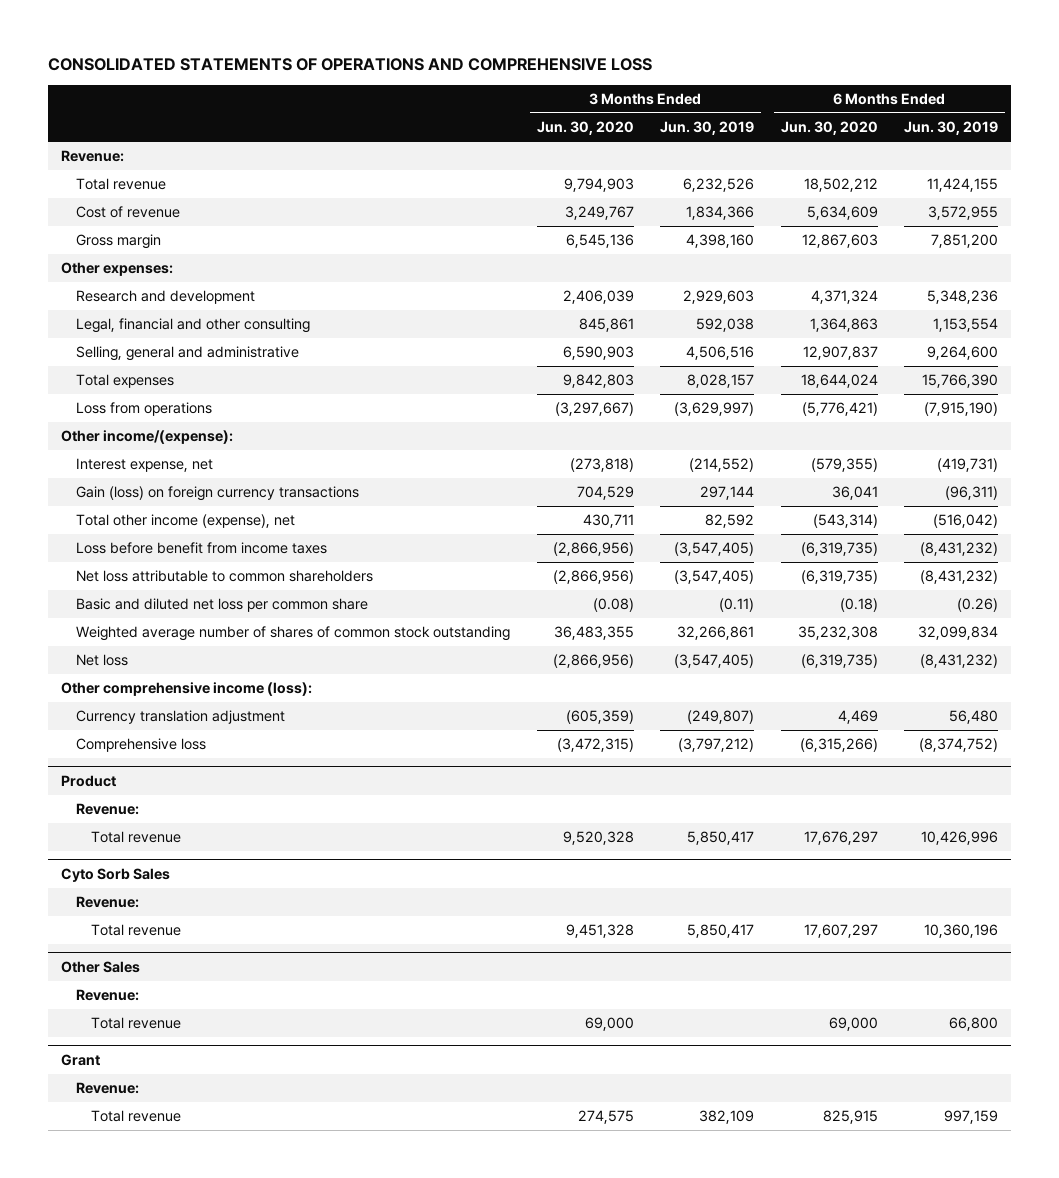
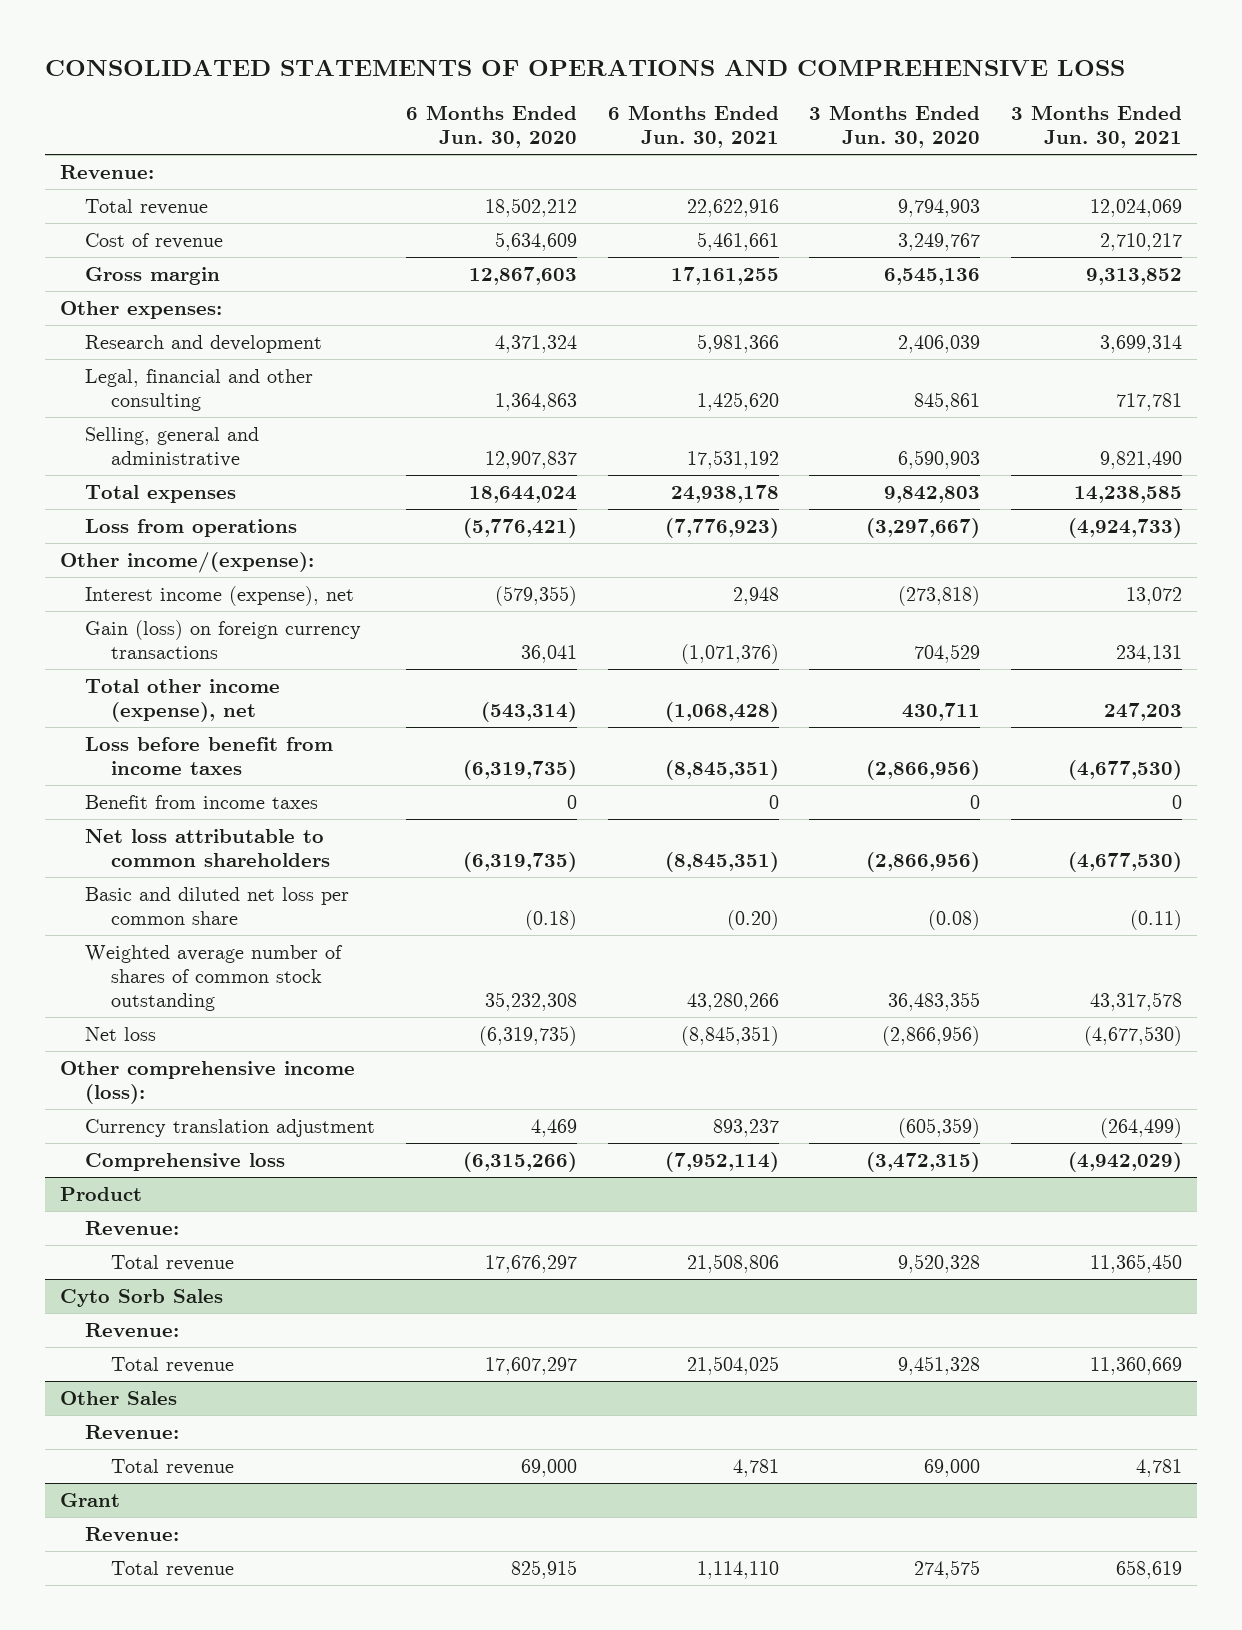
[660,121,755,136] Jun. 30, 2019 -> none
[904,121,999,136] Jun. 30, 2019 -> none
none -> [607,105,779,149] 6 Months Ended Jun. 30, 2021
none -> [1010,105,1182,149] 3 Months Ended Jun. 30, 2021
[76,458,214,473] Interest expense, net -> [85,585,355,606] Interest income (expense), net
none -> [85,794,319,809] Benefit from income taxes

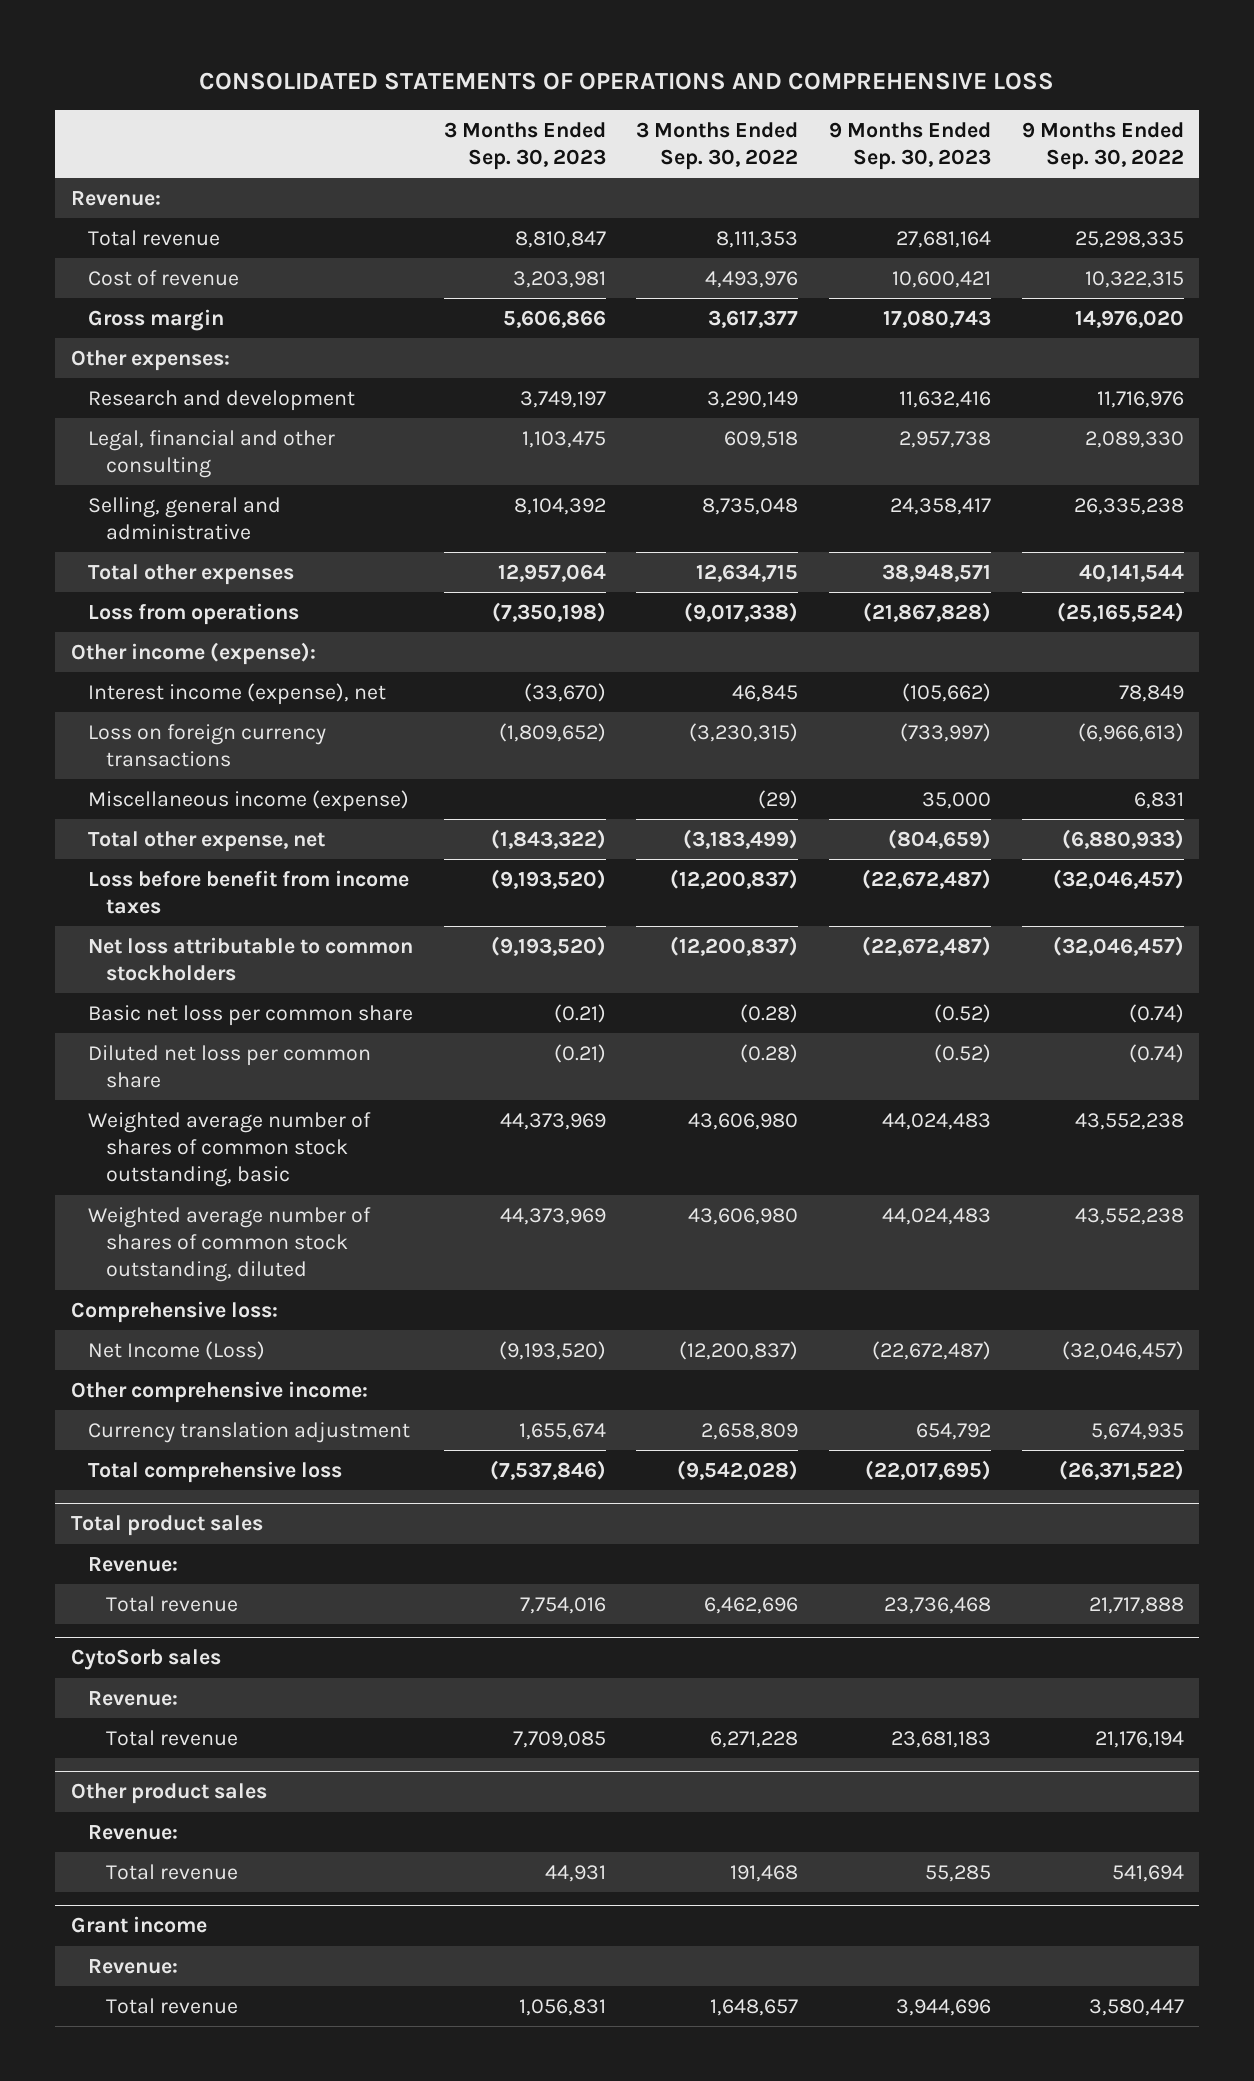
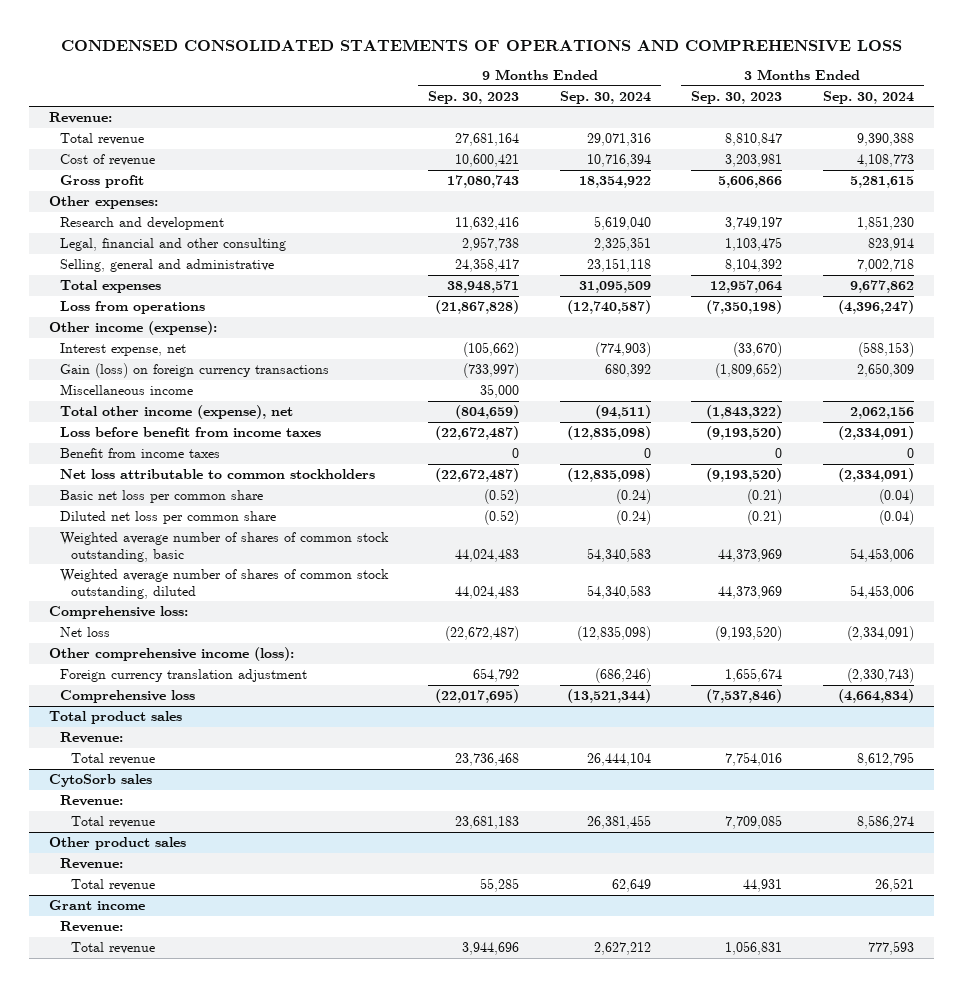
[199,71,1055,90] CONSOLIDATED STATEMENTS OF OPERATIONS AND COMPREHENSIVE LOSS -> [60,39,902,53] CONDENSED CONSOLIDATED STATEMENTS OF OPERATIONS AND COMPREHENSIVE LOSS
[636,121,799,171] 3 Months Ended Sep. 30, 2022 -> none
[1021,121,1184,171] 9 Months Ended Sep. 30, 2022 -> none
none -> [559,90,651,104] Sep. 30, 2024
none -> [822,90,914,104] Sep. 30, 2024
[88,308,225,331] Gross margin -> [60,175,145,189] Gross profit
[88,563,295,585] Total other expenses -> [60,280,162,294] Total expenses
[88,682,387,705] Interest income (expense), net -> [60,343,187,357] Interest expense, net
[88,723,327,768] Loss on foreign currency transactions -> [60,363,330,379] Gain (loss) on foreign currency transactions
[88,789,410,812] Miscellaneous income (expense) -> [60,384,194,396] Miscellaneous income
[88,830,326,852] Total other expense, net -> [60,405,294,420] Total other income (expense), net
none -> [60,448,221,459] Benefit from income taxes
[88,1340,266,1360] Net Income (Loss) -> [60,627,111,638] Net loss
[70,1380,368,1403] Other comprehensive income: -> [49,647,295,662] Other comprehensive income (loss):
[88,1421,411,1443] Currency translation adjustment -> [60,669,308,683] Foreign currency translation adjustment
[88,1460,343,1483] Total comprehensive loss -> [60,690,196,704] Comprehensive loss

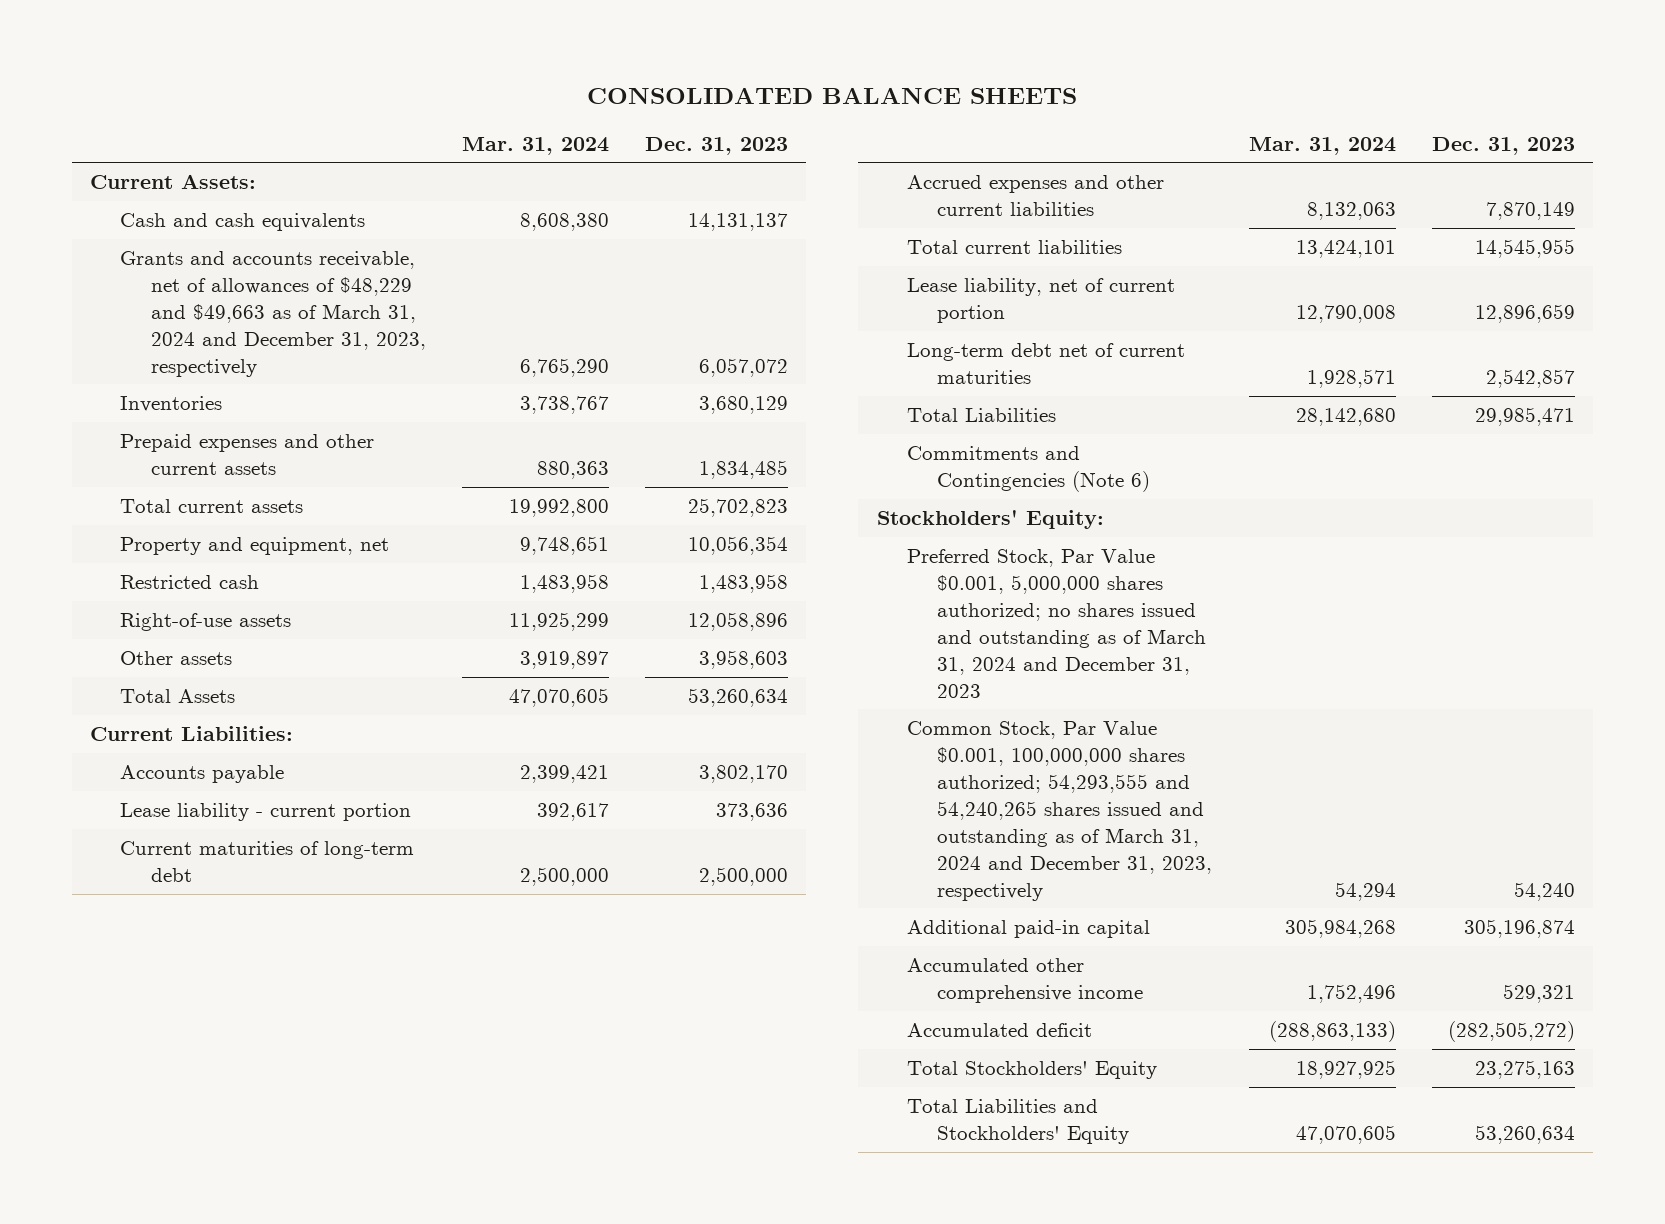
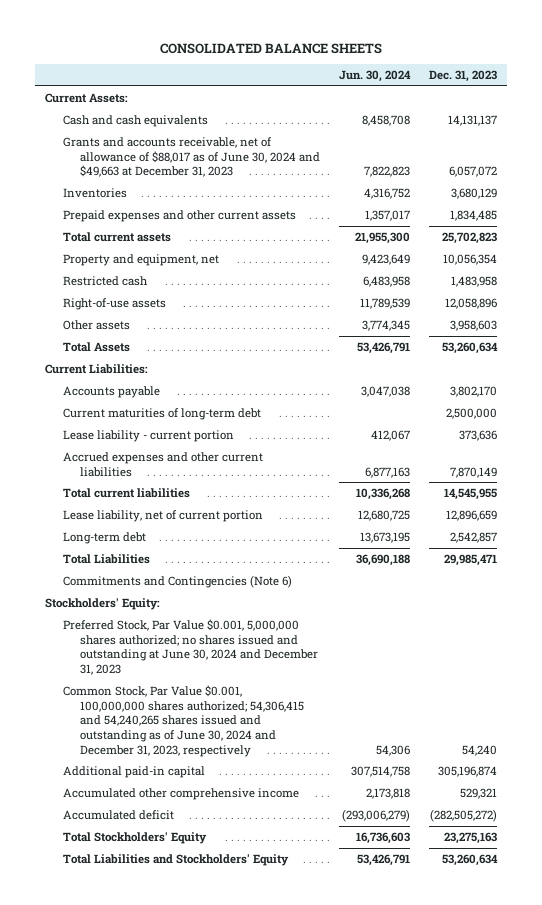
[461,136,609,155] Mar. 31, 2024 -> none
none -> [339,70,412,83] Jun. 30, 2024
[120,250,426,377] Grants and accounts receivable, net of allowances of $48,229 and $49,663 as of March 31, 2024 and December 31, 2023, respectively -> [62,136,321,178] Grants and accounts receivable, net of allowance of $88,017 as of June 30, 2024 and $49,663 at December 31, 2023
[120,802,412,821] Lease liability - current portion -> [62,429,234,442] Lease liability - current portion
[906,342,1185,384] Long-term debt net of current maturities -> [62,531,146,544] Long-term debt
[906,548,1207,698] Preferred Stock, Par Value $0.001, 5,000,000 shares authorized; no shares issued and outstanding as of March 31, 2024 and December 31, 2023 -> [62,618,319,676] Preferred Stock, Par Value $0.001, 5,000,000 shares authorized; no shares issued and outstanding at June 30, 2024 and December 31, 2023
[906,720,1213,901] Common Stock, Par Value $0.001, 100,000,000 shares authorized; 54,293,555 and 54,240,265 shares issued and outstanding as of March 31, 2024 and December 31, 2023, respectively -> [62,684,305,757] Common Stock, Par Value $0.001, 100,000,000 shares authorized; 54,306,415 and 54,240,265 shares issued and outstanding as of June 30, 2024 and December 31, 2023, respectively

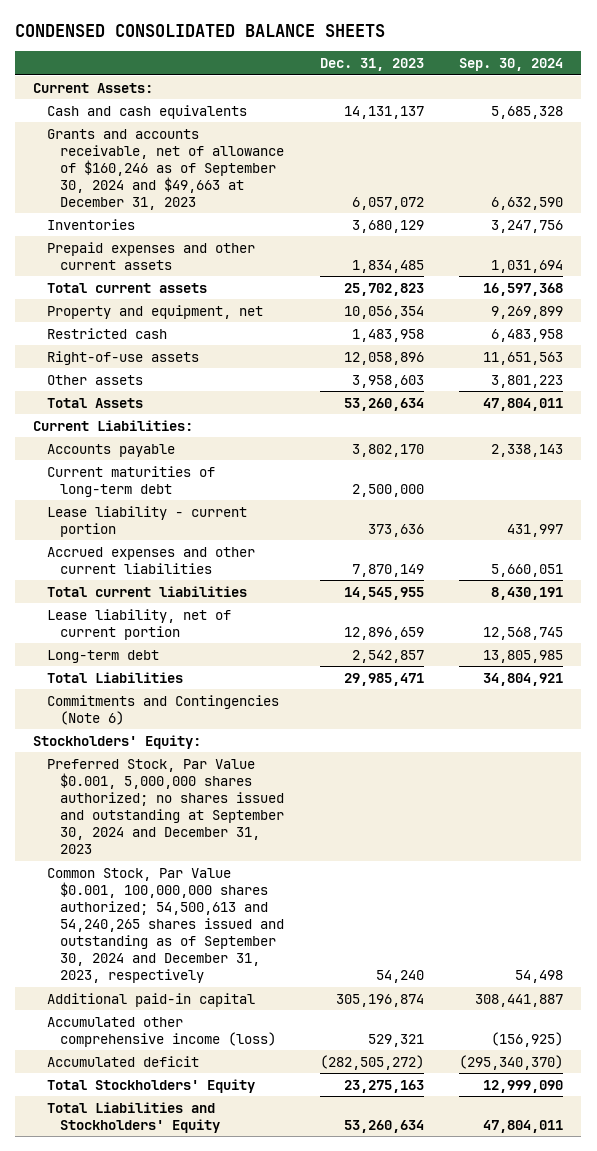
[159,42,382,54] CONSOLIDATED BALANCE SHEETS -> [15,24,386,38] CONDENSED CONSOLIDATED BALANCE SHEETS
[339,70,412,83] Jun. 30, 2024 -> none
none -> [459,58,564,72] Sep. 30, 2024
[62,136,321,178] Grants and accounts receivable, net of allowance of $88,017 as of June 30, 2024 and $49,663 at December 31, 2023 -> [46,128,284,211] Grants and accounts receivable, net of allowance of $160,246 as of September 30, 2024 and $49,663 at December 31, 2023
[62,618,319,676] Preferred Stock, Par Value $0.001, 5,000,000 shares authorized; no shares issued and outstanding at June 30, 2024 and December 31, 2023 -> [46,758,284,855] Preferred Stock, Par Value $0.001, 5,000,000 shares authorized; no shares issued and outstanding at September 30, 2024 and December 31, 2023
[62,684,305,757] Common Stock, Par Value $0.001, 100,000,000 shares authorized; 54,306,415 and 54,240,265 shares issued and outstanding as of June 30, 2024 and December 31, 2023, respectively -> [46,867,284,984] Common Stock, Par Value $0.001, 100,000,000 shares authorized; 54,500,613 and 54,240,265 shares issued and outstanding as of September 30, 2024 and December 31, 2023, respectively
[62,787,299,800] Accumulated other comprehensive income -> [46,1016,276,1047] Accumulated other comprehensive income (loss)

